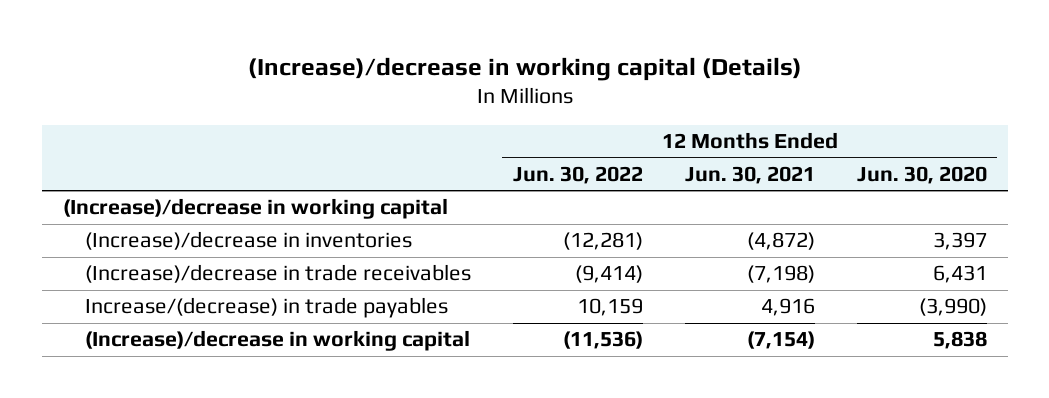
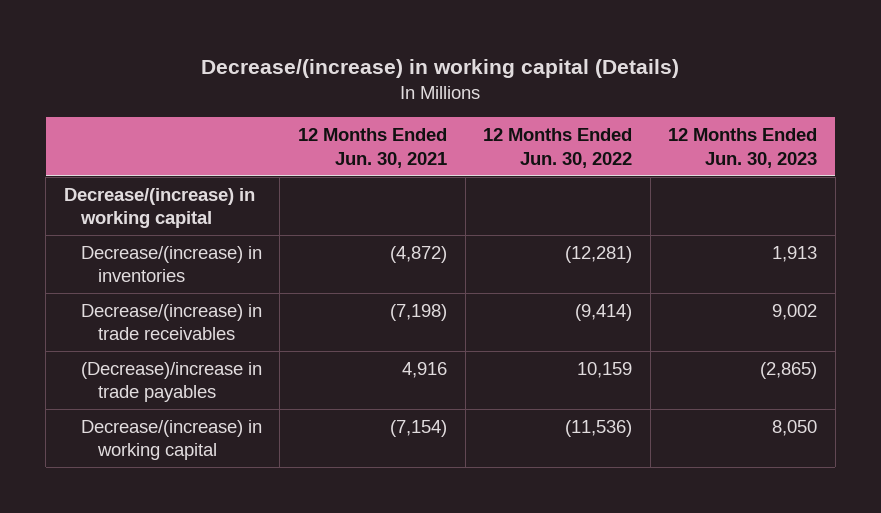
[247,56,802,81] (Increase)/decrease in working capital (Details) -> [201,59,680,79] Decrease/(increase) in working capital (Details)
[856,165,987,184] Jun. 30, 2020 -> none
none -> [668,128,818,168] 12 Months Ended Jun. 30, 2023
[62,198,448,220] (Increase)/decrease in working capital -> [63,187,255,229] Decrease/(increase) in working capital
[84,231,412,251] (Increase)/decrease in inventories -> [80,245,262,283] Decrease/(increase) in inventories
[84,264,471,284] (Increase)/decrease in trade receivables -> [80,303,262,341] Decrease/(increase) in trade receivables
[84,297,448,319] Increase/(decrease) in trade payables -> [80,361,262,403] (Decrease)/increase in trade payables
[84,330,470,352] (Increase)/decrease in working capital -> [80,419,262,461] Decrease/(increase) in working capital

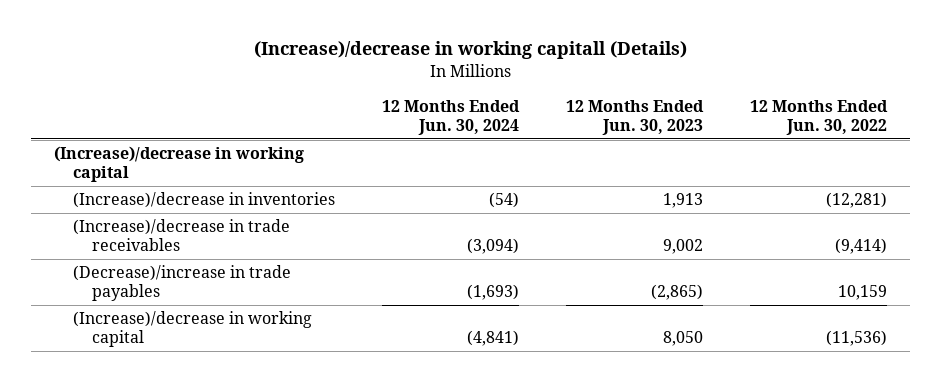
[201,59,680,79] Decrease/(increase) in working capital (Details) -> [253,41,687,60] (Increase)/decrease in working capitall (Details)
[298,128,448,168] 12 Months Ended Jun. 30, 2021 -> none
none -> [382,99,521,135] 12 Months Ended Jun. 30, 2024
[63,187,255,229] Decrease/(increase) in working capital -> [54,146,305,183] (Increase)/decrease in working capital
[80,245,262,283] Decrease/(increase) in inventories -> [73,192,336,209] (Increase)/decrease in inventories
[80,303,262,341] Decrease/(increase) in trade receivables -> [73,219,291,252] (Increase)/decrease in trade receivables
[80,419,262,461] Decrease/(increase) in working capital -> [73,311,313,348] (Increase)/decrease in working capital

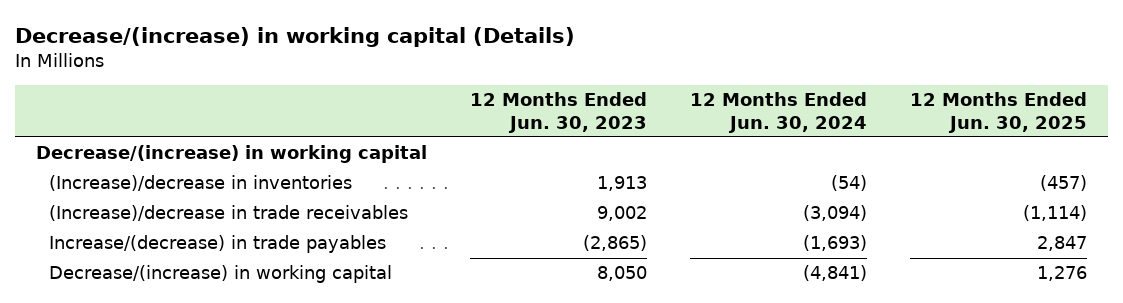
[253,41,687,60] (Increase)/decrease in working capitall (Details) -> [14,26,575,47] Decrease/(increase) in working capital (Details)
[749,99,888,135] 12 Months Ended Jun. 30, 2022 -> none
none -> [909,91,1087,133] 12 Months Ended Jun. 30, 2025
[54,146,305,183] (Increase)/decrease in working capital -> [36,145,428,164] Decrease/(increase) in working capital
[73,265,292,302] (Decrease)/increase in trade payables -> [49,235,387,254] Increase/(decrease) in trade payables
[73,311,313,348] (Increase)/decrease in working capital -> [49,265,393,284] Decrease/(increase) in working capital

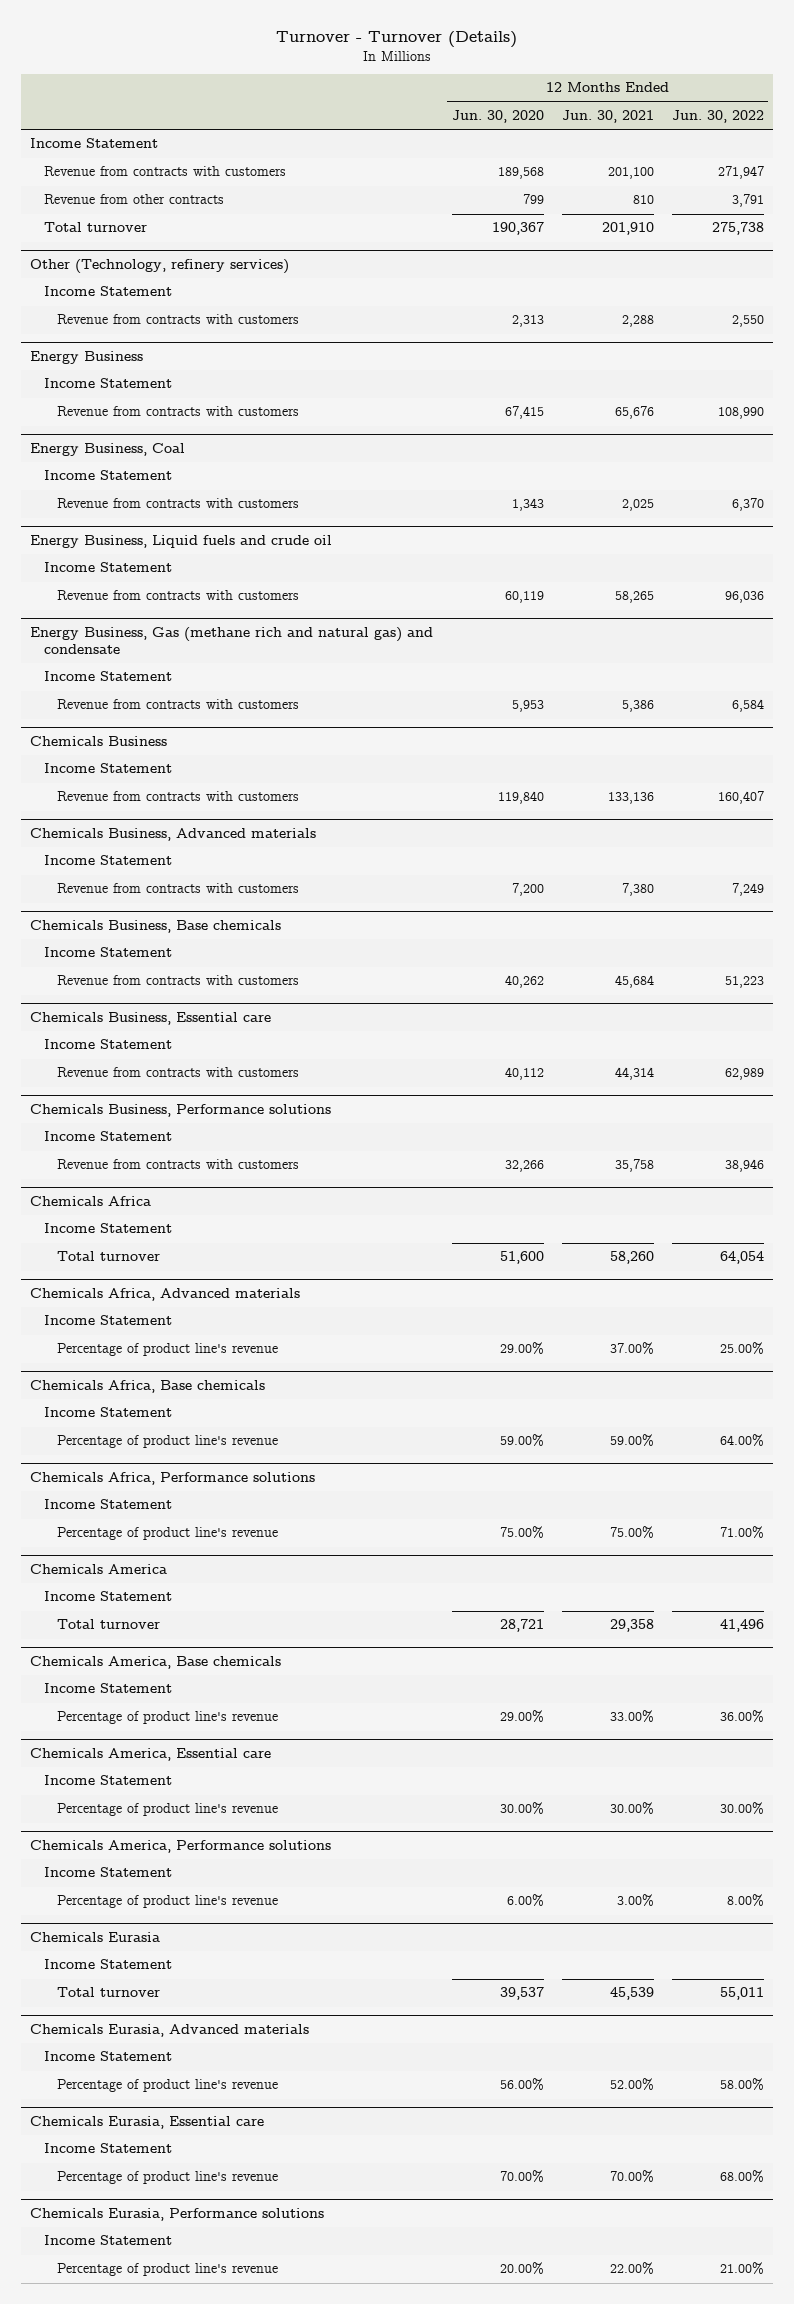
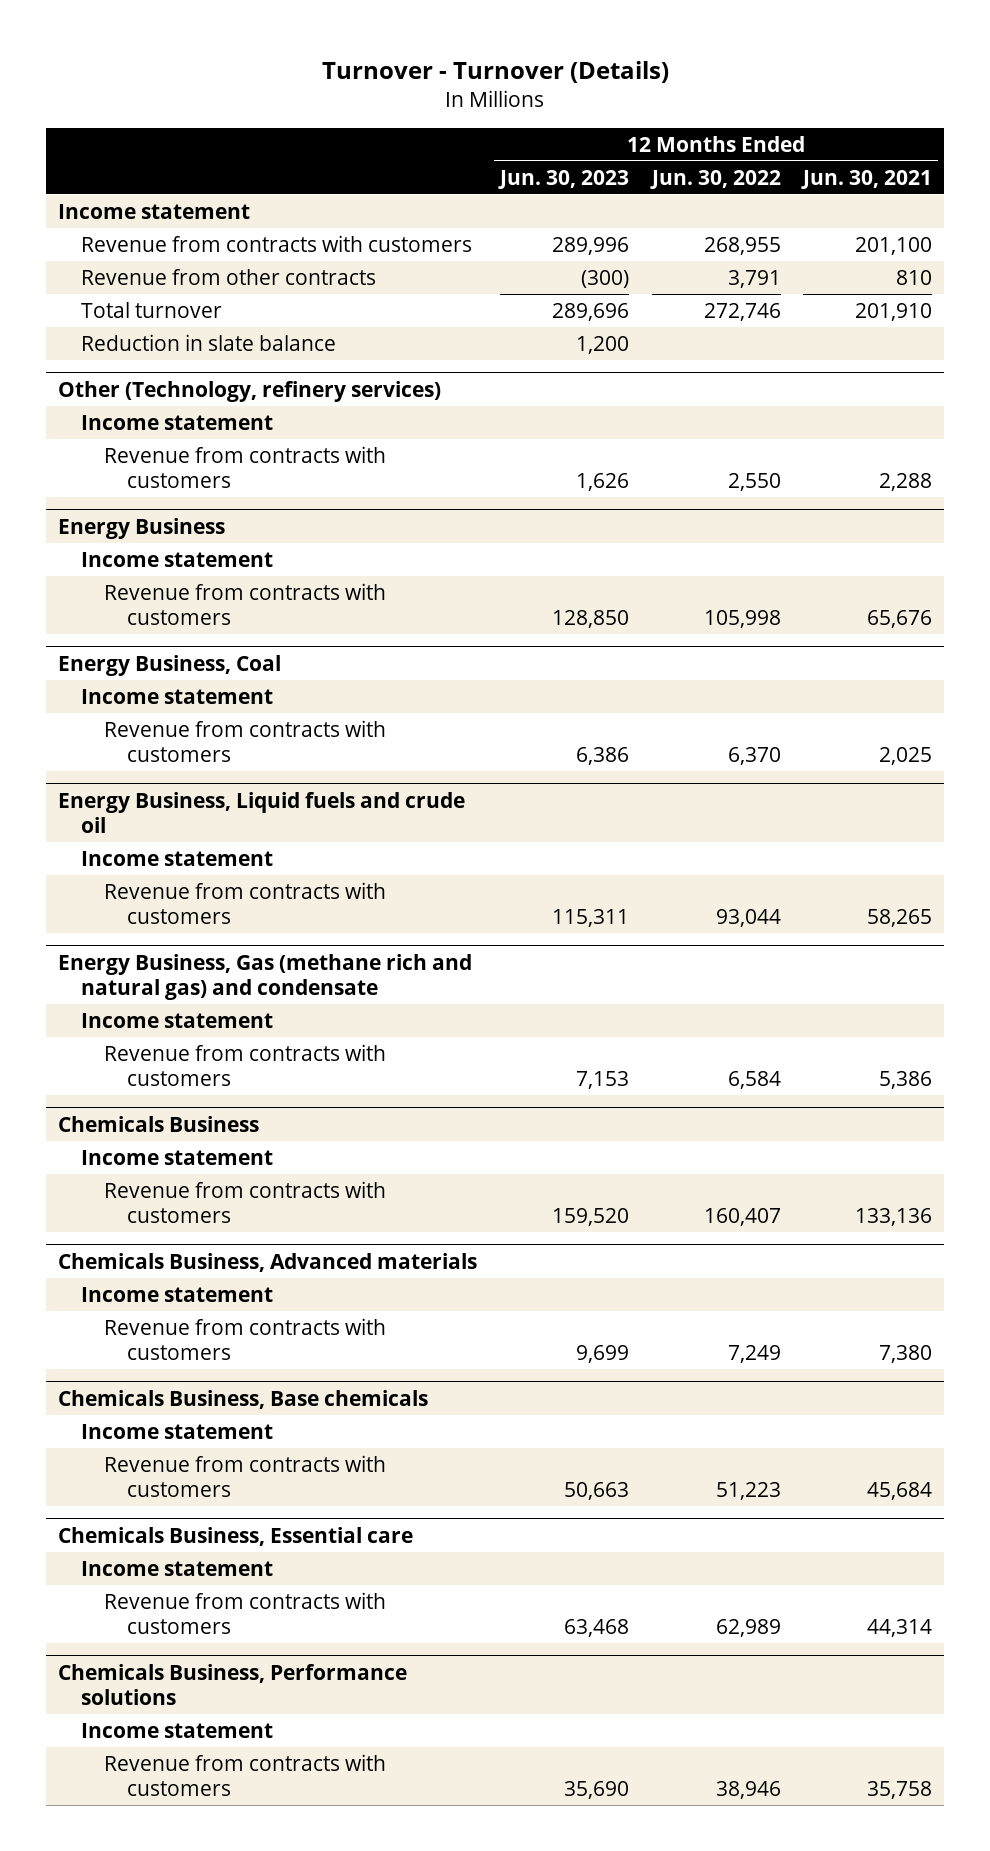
[451,109,544,123] Jun. 30, 2020 -> none
none -> [497,169,629,189] Jun. 30, 2023
[30,138,159,149] Income Statement -> [57,203,250,219] Income statement
[717,166,764,180] 271,947 -> [703,236,781,255] 268,955
[711,222,764,236] 275,738 -> [703,302,781,321] 272,746
none -> [80,333,336,351] Reduction in slate balance
[43,286,172,297] Income Statement -> [80,414,273,430] Income statement
[43,378,172,389] Income Statement -> [80,551,273,567] Income statement
[717,407,764,420] 108,990 -> [703,610,781,629] 105,998
[43,470,172,481] Income Statement -> [80,688,273,704] Income statement
[43,562,172,573] Income Statement -> [80,850,273,866] Income statement
[724,591,764,604] 96,036 -> [715,909,781,928] 93,044
[43,671,172,682] Income Statement -> [80,1012,273,1028] Income statement
[43,763,172,774] Income Statement -> [80,1149,273,1165] Income statement
[43,855,172,866] Income Statement -> [80,1286,273,1302] Income statement
[43,947,172,958] Income Statement -> [80,1423,273,1439] Income statement
[43,1039,172,1050] Income Statement -> [80,1560,273,1576] Income statement
[43,1131,172,1142] Income Statement -> [80,1722,273,1738] Income statement
[30,1195,152,1206] Chemicals Africa -> none
[43,1223,172,1234] Income Statement -> none
[57,1251,161,1262] Total turnover -> none
[30,1287,301,1301] Chemicals Africa, Advanced materials -> none
[43,1315,172,1326] Income Statement -> none
[57,1343,279,1357] Percentage of product line's revenue -> none
[30,1379,266,1393] Chemicals Africa, Base chemicals -> none
[43,1407,172,1418] Income Statement -> none
[57,1435,279,1449] Percentage of product line's revenue -> none
[30,1471,316,1485] Chemicals Africa, Performance solutions -> none
[43,1499,172,1510] Income Statement -> none
[57,1527,279,1541] Percentage of product line's revenue -> none
[30,1563,168,1574] Chemicals America -> none
[43,1591,172,1602] Income Statement -> none
[57,1619,161,1630] Total turnover -> none
[30,1655,282,1669] Chemicals America, Base chemicals -> none
[43,1683,172,1694] Income Statement -> none
[57,1711,279,1725] Percentage of product line's revenue -> none
[30,1747,272,1761] Chemicals America, Essential care -> none
[43,1775,172,1786] Income Statement -> none
[57,1803,279,1817] Percentage of product line's revenue -> none
[30,1839,332,1853] Chemicals America, Performance solutions -> none
[43,1867,172,1878] Income Statement -> none
[57,1895,279,1909] Percentage of product line's revenue -> none
[30,1931,161,1942] Chemicals Eurasia -> none
[43,1959,172,1970] Income Statement -> none
[57,1987,161,1998] Total turnover -> none
[30,2023,310,2037] Chemicals Eurasia, Advanced materials -> none
[43,2051,172,2062] Income Statement -> none
[57,2079,279,2093] Percentage of product line's revenue -> none
[30,2115,265,2129] Chemicals Eurasia, Essential care -> none
[43,2143,172,2154] Income Statement -> none
[57,2171,279,2185] Percentage of product line's revenue -> none
[30,2207,325,2221] Chemicals Eurasia, Performance solutions -> none
[43,2235,172,2246] Income Statement -> none
[57,2263,279,2277] Percentage of product line's revenue -> none

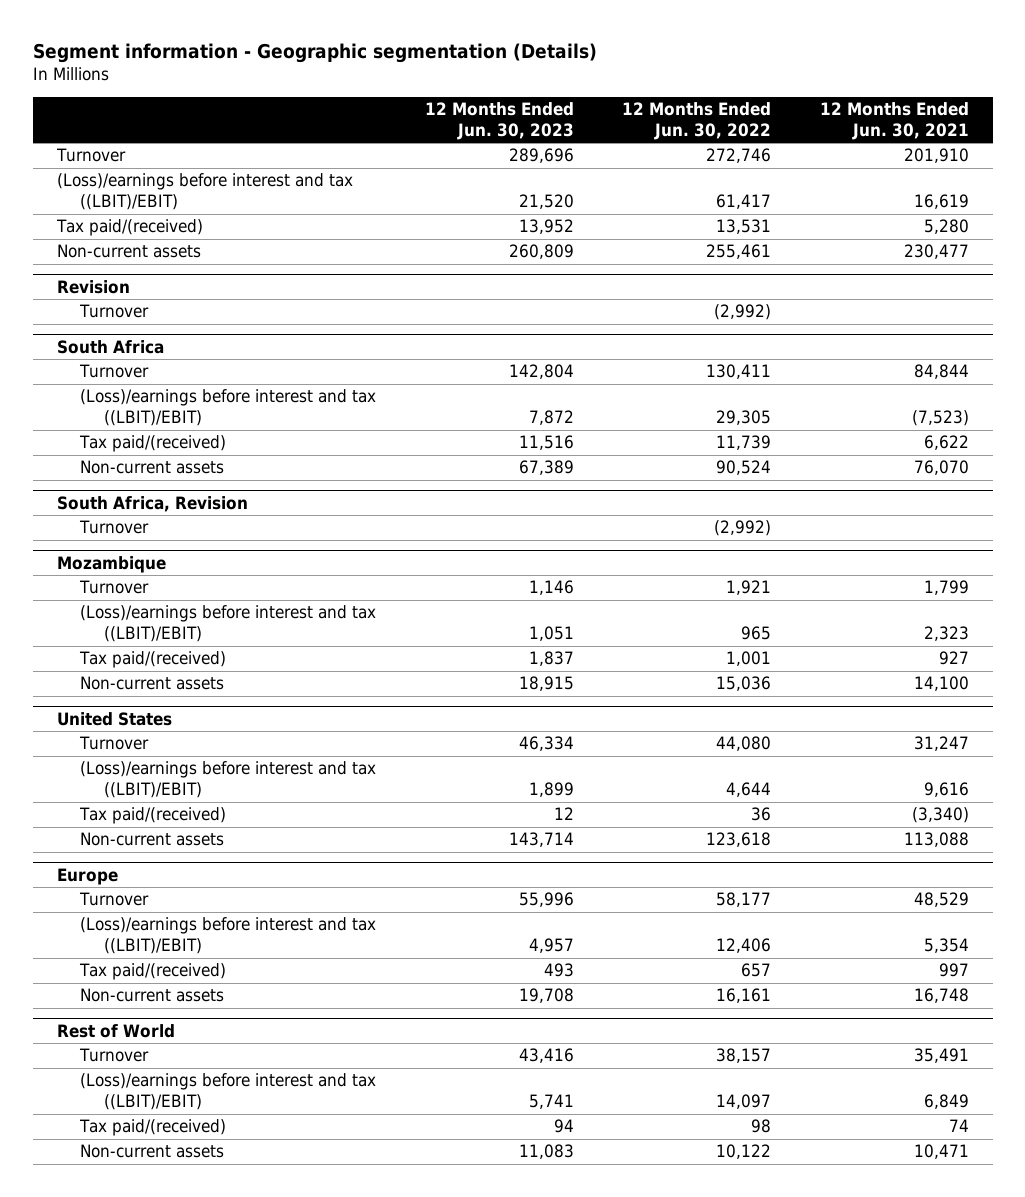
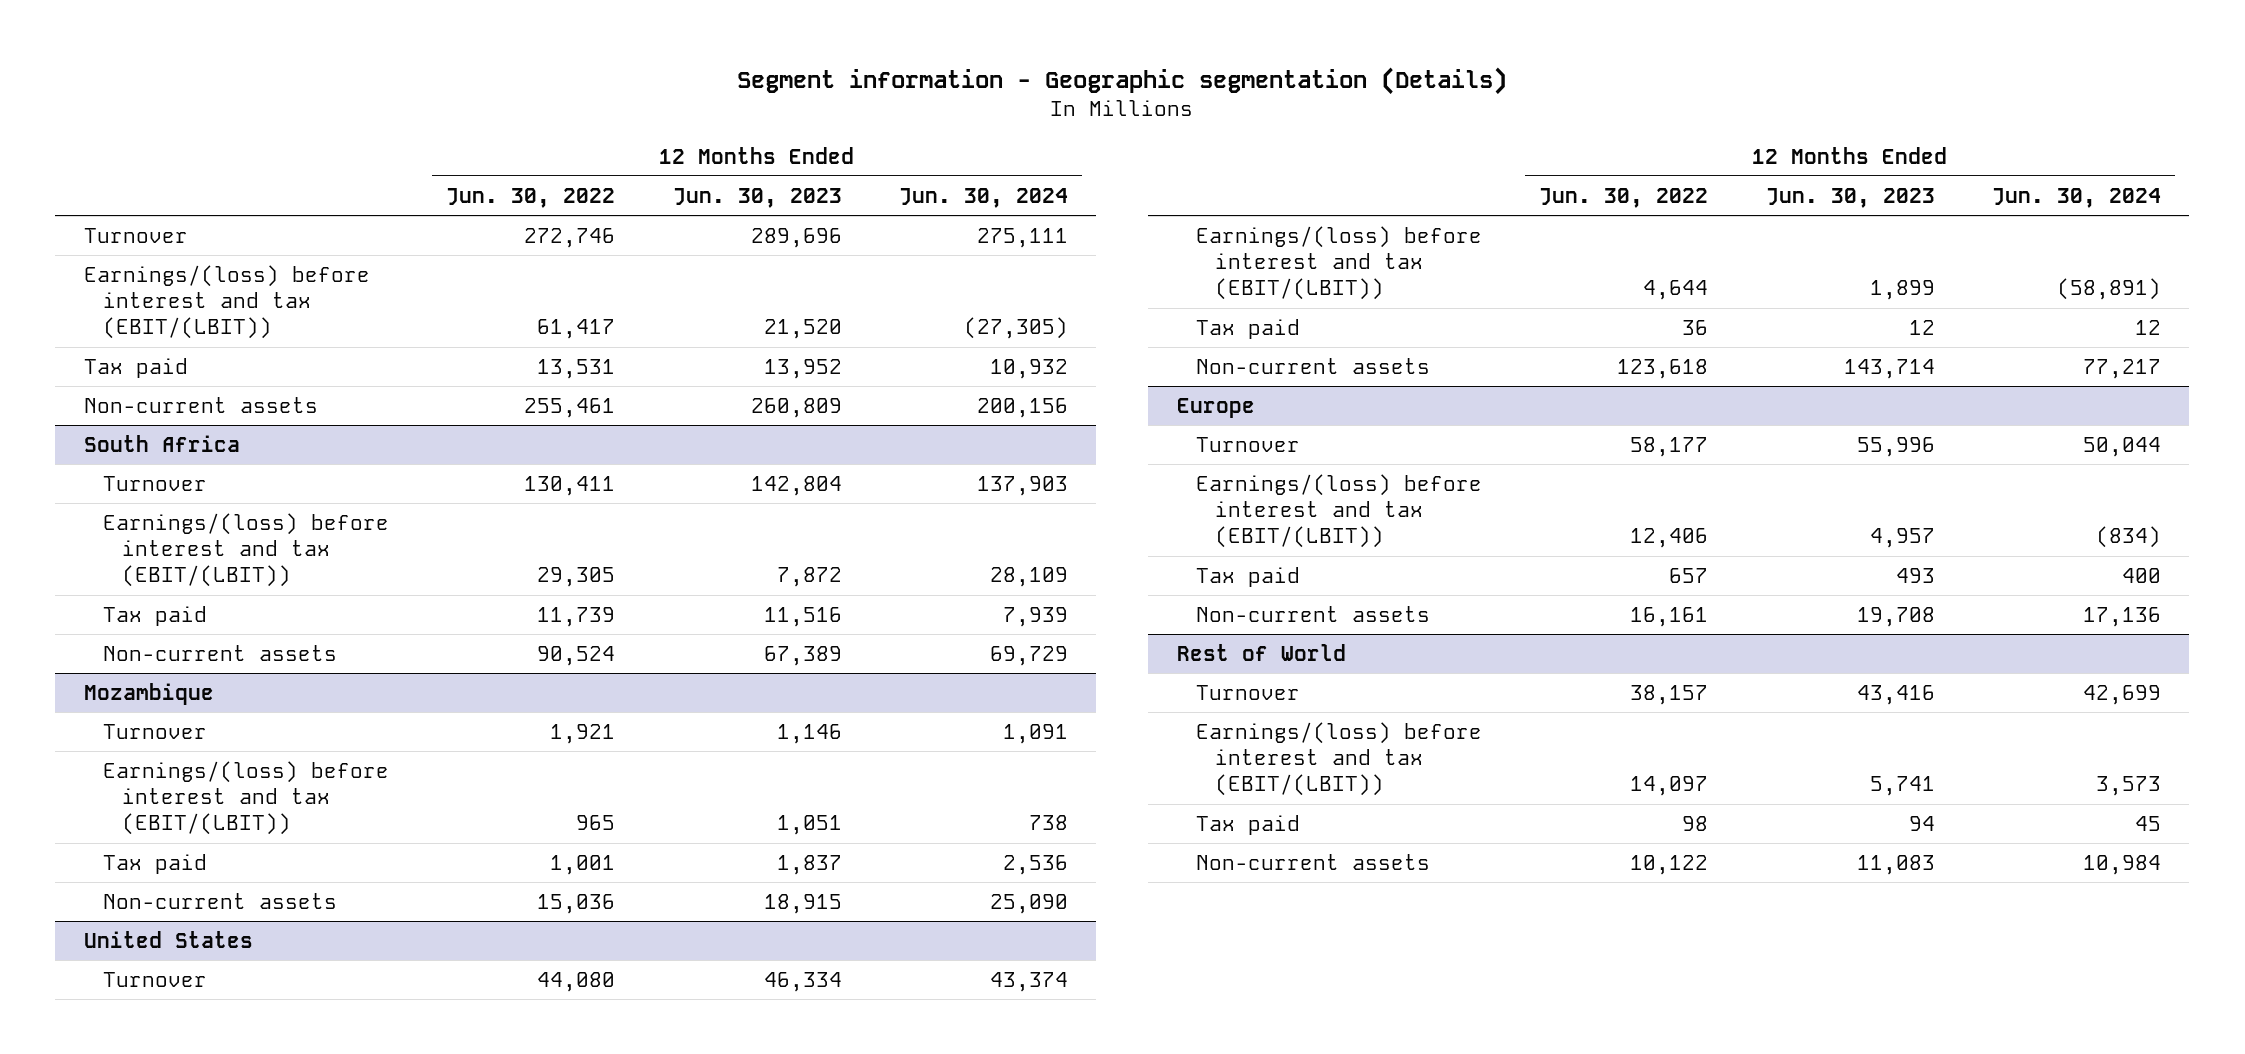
[819,102,969,140] 12 Months Ended Jun. 30, 2021 -> none
none -> [898,187,1068,208] Jun. 30, 2024
[56,173,353,211] (Loss)/earnings before interest and tax ((LBIT)/EBIT) -> [84,264,371,340] Earnings/(loss) before interest and tax (EBIT/(LBIT))
[55,219,203,237] Tax paid/(received) -> [84,357,189,378] Tax paid
[56,279,130,294] Revision -> none
[79,304,150,319] Turnover -> none
[80,389,377,427] (Loss)/earnings before interest and tax ((LBIT)/EBIT) -> [103,512,390,588] Earnings/(loss) before interest and tax (EBIT/(LBIT))
[79,435,227,453] Tax paid/(received) -> [103,605,208,626] Tax paid
[56,495,248,512] South Africa, Revision -> none
[79,520,150,535] Turnover -> none
[80,605,377,643] (Loss)/earnings before interest and tax ((LBIT)/EBIT) -> [103,760,390,836] Earnings/(loss) before interest and tax (EBIT/(LBIT))
[79,651,227,669] Tax paid/(received) -> [103,853,208,874] Tax paid
[80,761,377,799] (Loss)/earnings before interest and tax ((LBIT)/EBIT) -> [1196,225,1483,301] Earnings/(loss) before interest and tax (EBIT/(LBIT))
[79,807,227,825] Tax paid/(received) -> [1196,318,1301,339] Tax paid
[80,917,377,955] (Loss)/earnings before interest and tax ((LBIT)/EBIT) -> [1196,473,1483,549] Earnings/(loss) before interest and tax (EBIT/(LBIT))
[79,963,227,981] Tax paid/(received) -> [1196,566,1301,587] Tax paid
[80,1073,377,1111] (Loss)/earnings before interest and tax ((LBIT)/EBIT) -> [1196,721,1483,797] Earnings/(loss) before interest and tax (EBIT/(LBIT))
[79,1119,227,1137] Tax paid/(received) -> [1196,814,1301,835] Tax paid

